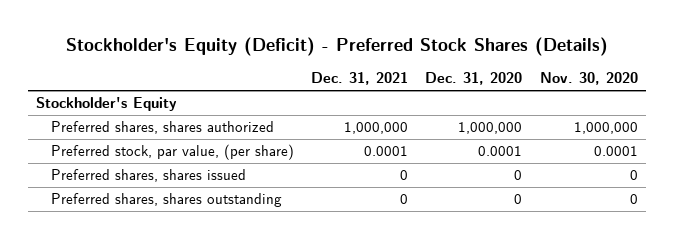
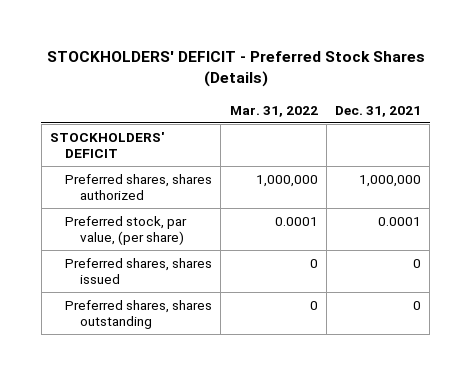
[65,37,608,57] Stockholder's Equity (Deficit) - Preferred Stock Shares (Details) -> [46,51,425,88] STOCKHOLDERS' DEFICIT - Preferred Stock Shares (Details)
[425,72,523,86] Dec. 31, 2020 -> none
[539,72,638,86] Nov. 30, 2020 -> none
none -> [229,105,318,117] Mar. 31, 2022
[36,97,178,112] Stockholder's Equity -> [49,131,164,158] STOCKHOLDERS' DEFICIT

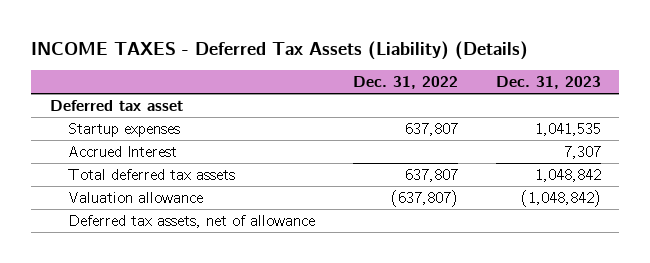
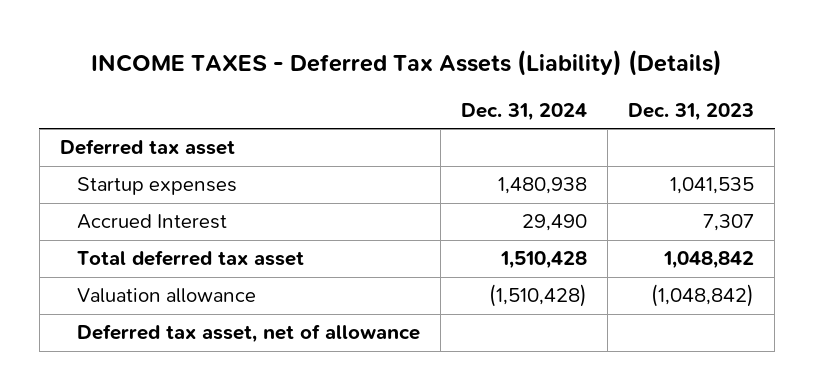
[352,76,458,90] Dec. 31, 2022 -> none
none -> [461,102,588,121] Dec. 31, 2024
[68,168,236,180] Total deferred tax assets -> [77,250,305,267] Total deferred tax asset
[68,214,316,228] Deferred tax assets, net of allowance -> [77,324,421,344] Deferred tax asset, net of allowance

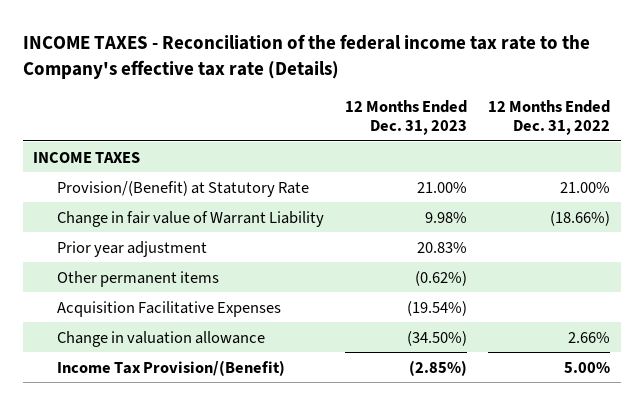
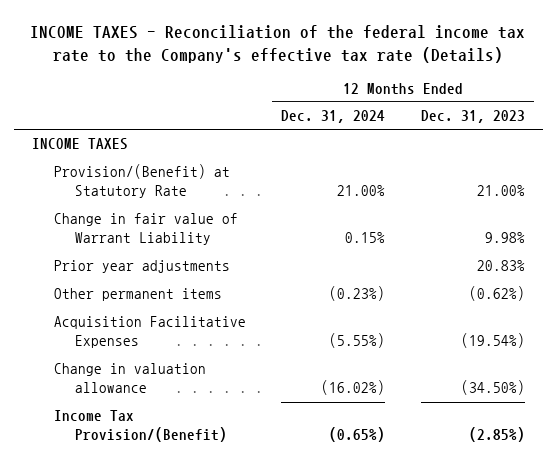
[488,99,611,136] 12 Months Ended Dec. 31, 2022 -> none
none -> [281,110,386,124] Dec. 31, 2024
[57,240,208,257] Prior year adjustment -> [53,260,230,274] Prior year adjustments

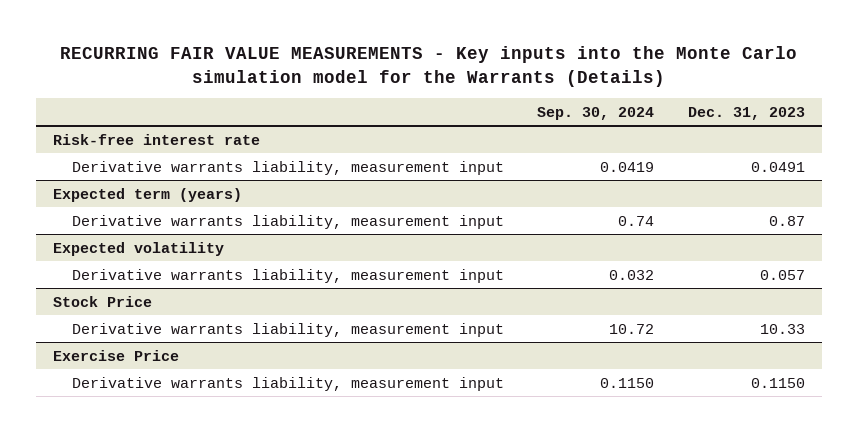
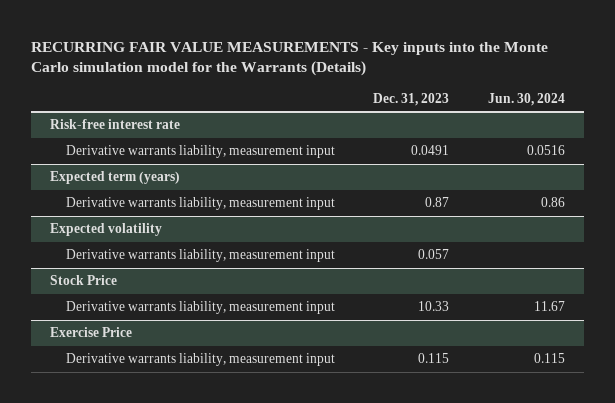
[537,106,655,120] Sep. 30, 2024 -> none
none -> [487,92,565,106] Jun. 30, 2024
[751,377,806,388] 0.1150 -> [418,353,450,364] 0.115

